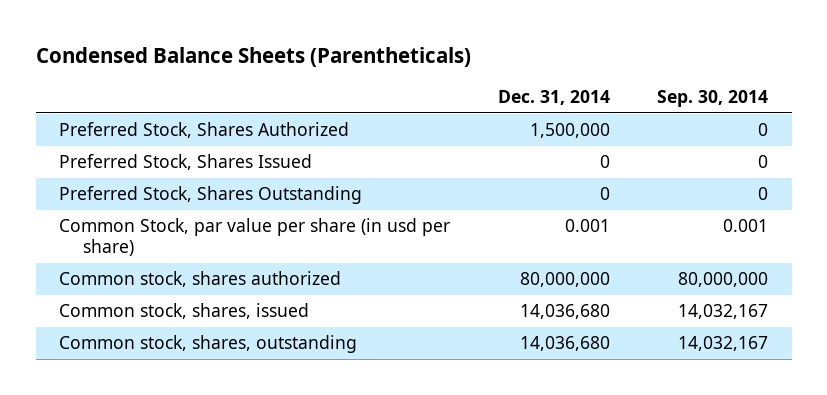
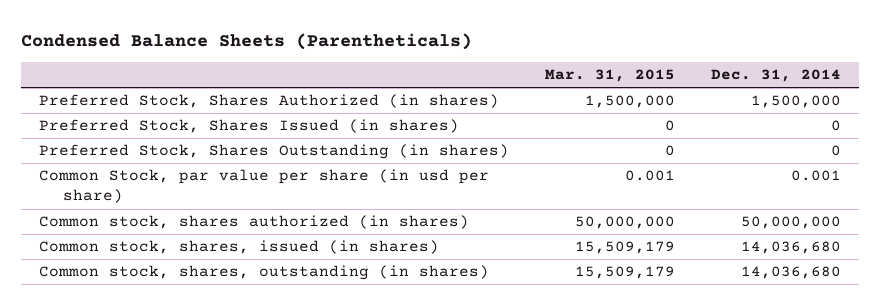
[657,90,769,108] Sep. 30, 2014 -> none
none -> [544,69,675,83] Mar. 31, 2015
[59,122,350,139] Preferred Stock, Shares Authorized -> [38,94,499,109] Preferred Stock, Shares Authorized (in shares)
[59,154,313,171] Preferred Stock, Shares Issued -> [38,119,459,134] Preferred Stock, Shares Issued (in shares)
[59,186,363,205] Preferred Stock, Shares Outstanding -> [38,144,509,160] Preferred Stock, Shares Outstanding (in shares)
[59,271,342,288] Common stock, shares authorized -> [38,215,469,230] Common stock, shares authorized (in shares)
[519,272,610,288] 80,000,000 -> [740,216,841,230] 50,000,000
[59,303,310,320] Common stock, shares, issued -> [38,240,439,255] Common stock, shares, issued (in shares)
[59,335,358,354] Common stock, shares, outstanding -> [38,265,489,281] Common stock, shares, outstanding (in shares)

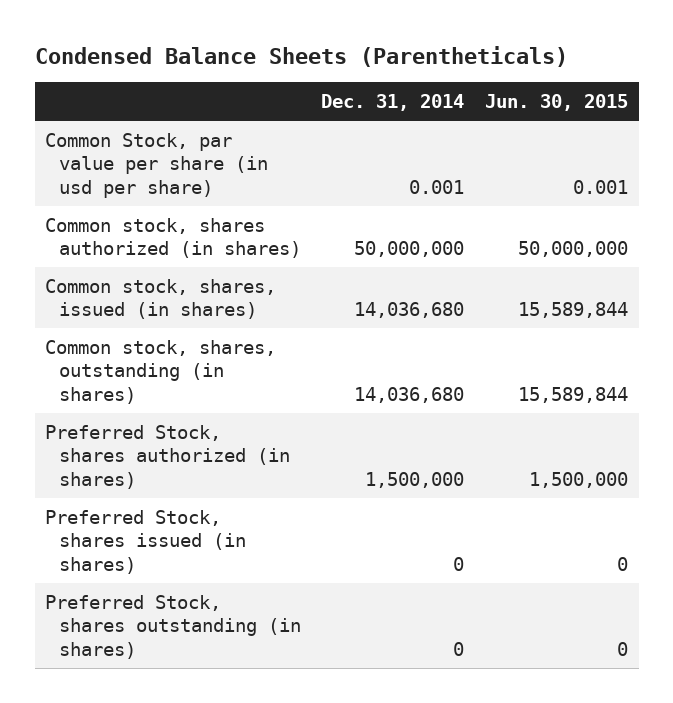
[544,69,675,83] Mar. 31, 2015 -> none
none -> [485,94,629,112] Jun. 30, 2015
[38,94,499,109] Preferred Stock, Shares Authorized (in shares) -> none
[38,119,459,134] Preferred Stock, Shares Issued (in shares) -> none
[38,144,509,160] Preferred Stock, Shares Outstanding (in shares) -> none
none -> [45,424,290,489] Preferred Stock, shares authorized (in shares)
none -> [45,509,246,574] Preferred Stock, shares issued (in shares)
none -> [45,594,301,659] Preferred Stock, shares outstanding (in shares)

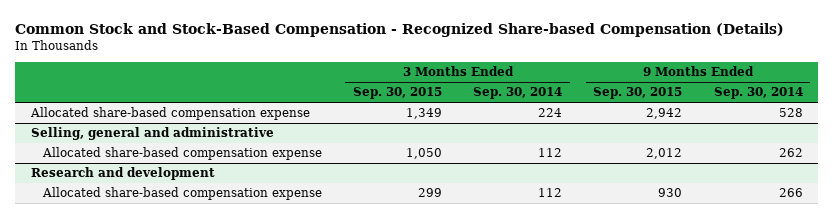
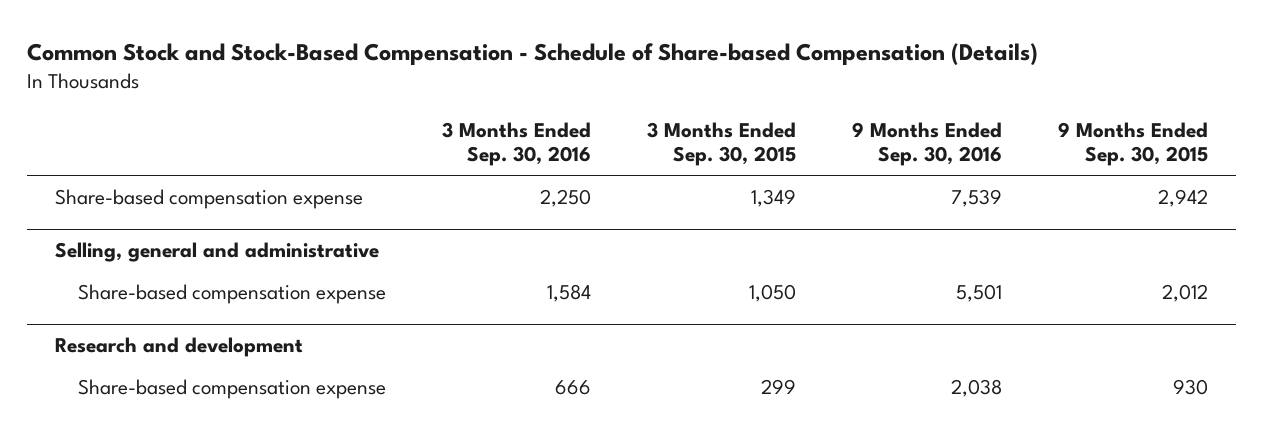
[15,22,785,37] Common Stock and Stock-Based Compensation - Recognized Share-based Compensation (Details) -> [27,42,1039,65] Common Stock and Stock-Based Compensation - Schedule of Share-based Compensation (Details)
[473,87,563,100] Sep. 30, 2014 -> none
[713,87,803,100] Sep. 30, 2014 -> none
none -> [441,121,591,167] 3 Months Ended Sep. 30, 2016
none -> [851,121,1002,167] 9 Months Ended Sep. 30, 2016
[29,107,310,121] Allocated share-based compensation expense -> [55,188,364,209] Share-based compensation expense
[41,147,322,161] Allocated share-based compensation expense -> [77,283,386,304] Share-based compensation expense
[41,187,322,201] Allocated share-based compensation expense -> [77,378,386,399] Share-based compensation expense

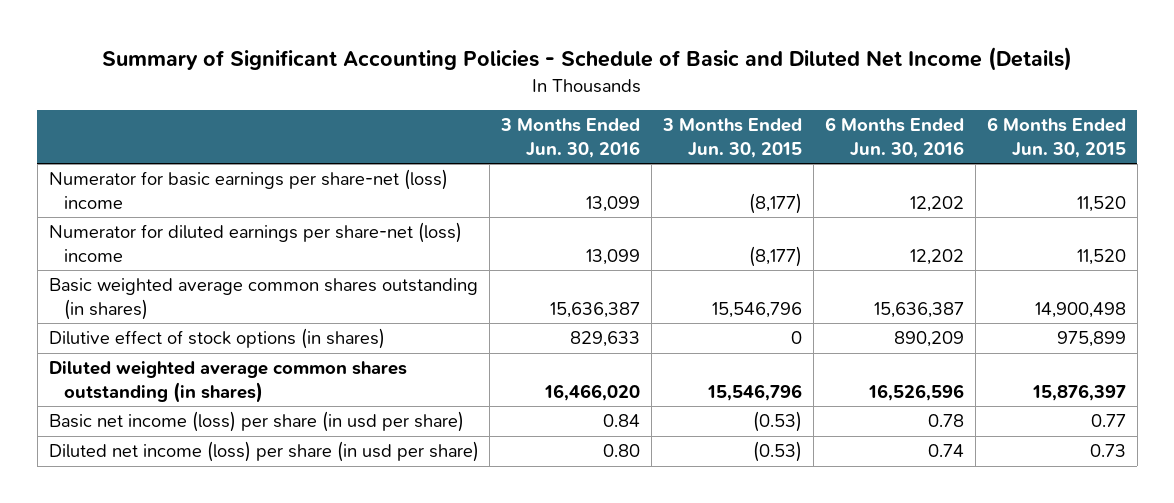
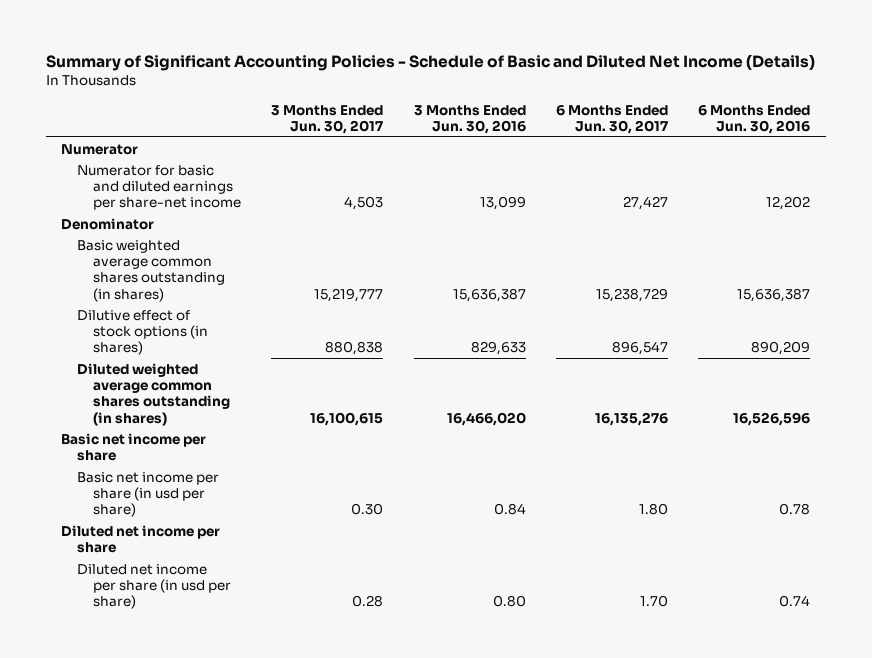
[662,118,803,158] 3 Months Ended Jun. 30, 2015 -> none
[986,117,1126,158] 6 Months Ended Jun. 30, 2015 -> none
none -> [271,104,384,134] 3 Months Ended Jun. 30, 2017
none -> [556,104,669,134] 6 Months Ended Jun. 30, 2017
[48,222,462,262] Numerator for diluted earnings per share-net (loss) income -> none
none -> [61,143,139,155] Numerator
[48,169,448,209] Numerator for basic earnings per share-net (loss) income -> [77,164,241,211] Numerator for basic and diluted earnings per share-net income
none -> [61,217,155,230] Denominator
none -> [61,432,207,461] Basic net income per share
[48,411,464,433] Basic net income (loss) per share (in usd per share) -> [77,471,220,518] Basic net income per share (in usd per share)
none -> [61,524,221,553] Diluted net income per share
[48,441,479,463] Diluted net income (loss) per share (in usd per share) -> [77,563,231,610] Diluted net income per share (in usd per share)

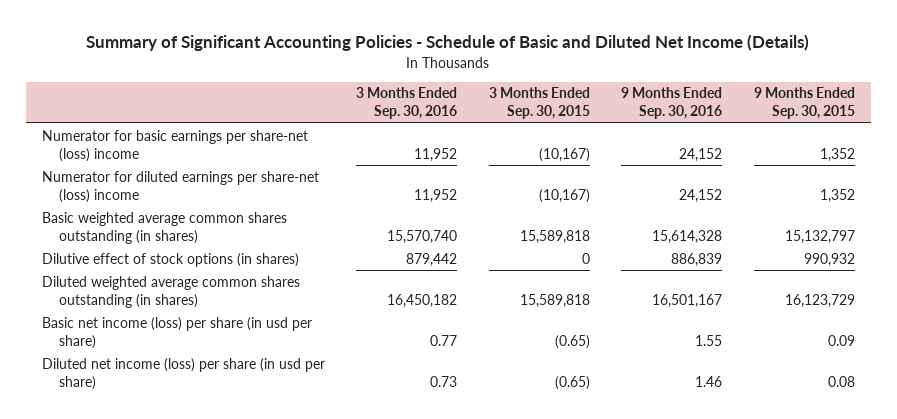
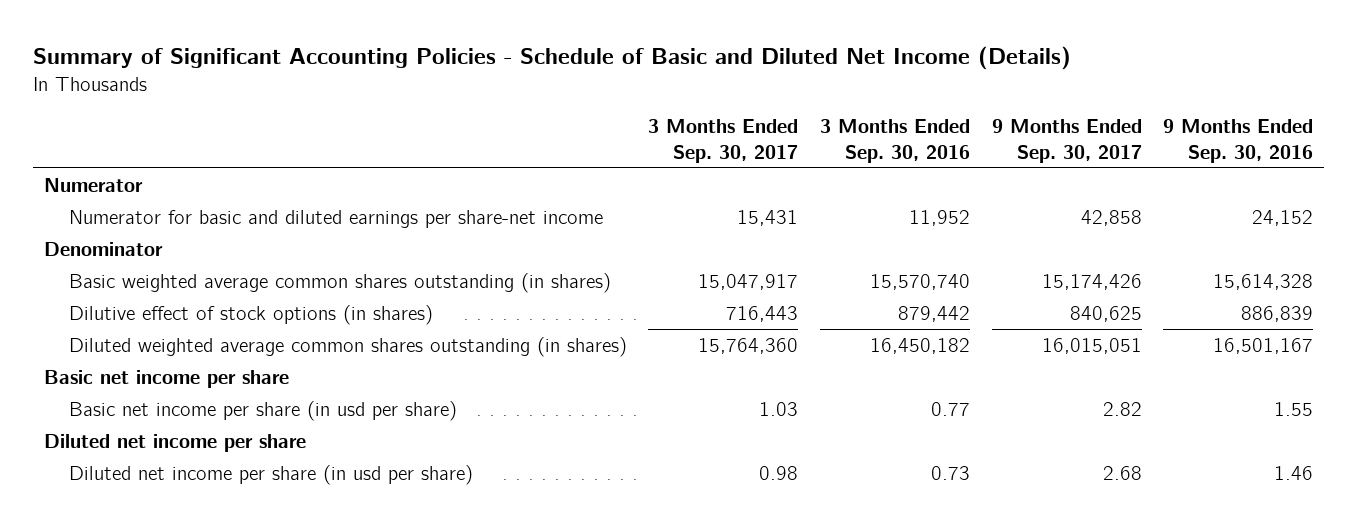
[488,87,590,120] 3 Months Ended Sep. 30, 2015 -> none
[753,87,855,120] 9 Months Ended Sep. 30, 2015 -> none
none -> [648,119,799,164] 3 Months Ended Sep. 30, 2017
none -> [991,119,1142,164] 9 Months Ended Sep. 30, 2017
[41,170,319,203] Numerator for diluted earnings per share-net (loss) income -> none
none -> [43,177,143,192] Numerator
[41,129,308,162] Numerator for basic earnings per share-net (loss) income -> [68,209,603,228] Numerator for basic and diluted earnings per share-net income
none -> [43,241,163,256] Denominator
none -> [43,369,289,388] Basic net income per share
[41,316,312,349] Basic net income (loss) per share (in usd per share) -> [68,400,457,421] Basic net income per share (in usd per share)
none -> [43,433,306,452] Diluted net income per share
[41,357,325,390] Diluted net income (loss) per share (in usd per share) -> [68,464,473,485] Diluted net income per share (in usd per share)

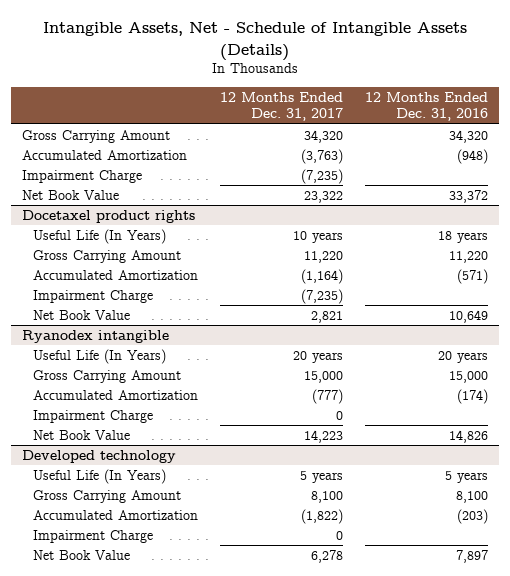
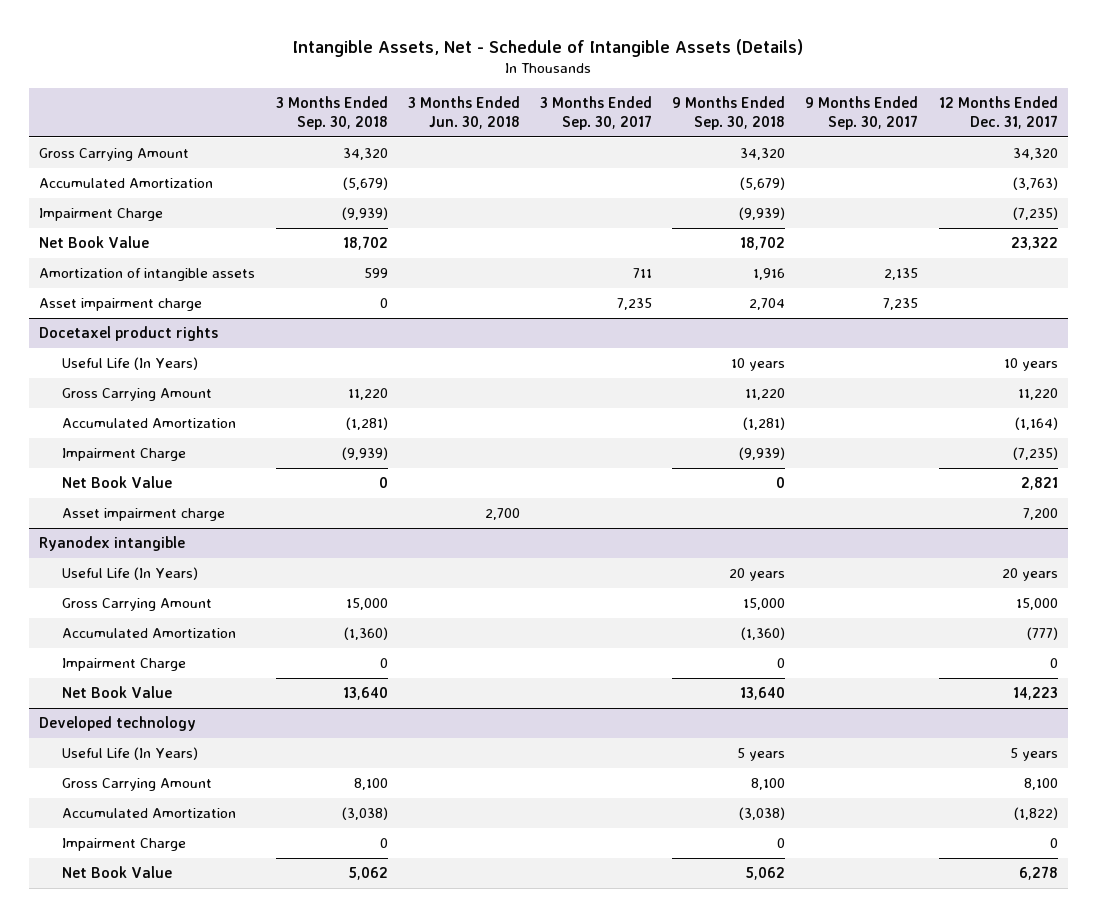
[364,92,488,122] 12 Months Ended Dec. 31, 2016 -> none
none -> [275,96,388,130] 3 Months Ended Sep. 30, 2018
none -> [407,96,520,129] 3 Months Ended Jun. 30, 2018
none -> [539,96,652,130] 3 Months Ended Sep. 30, 2017
none -> [672,96,786,130] 9 Months Ended Sep. 30, 2018
none -> [805,96,919,130] 9 Months Ended Sep. 30, 2017
none -> [39,268,256,282] Amortization of intangible assets
none -> [39,298,203,312] Asset impairment charge
none -> [61,508,225,522] Asset impairment charge

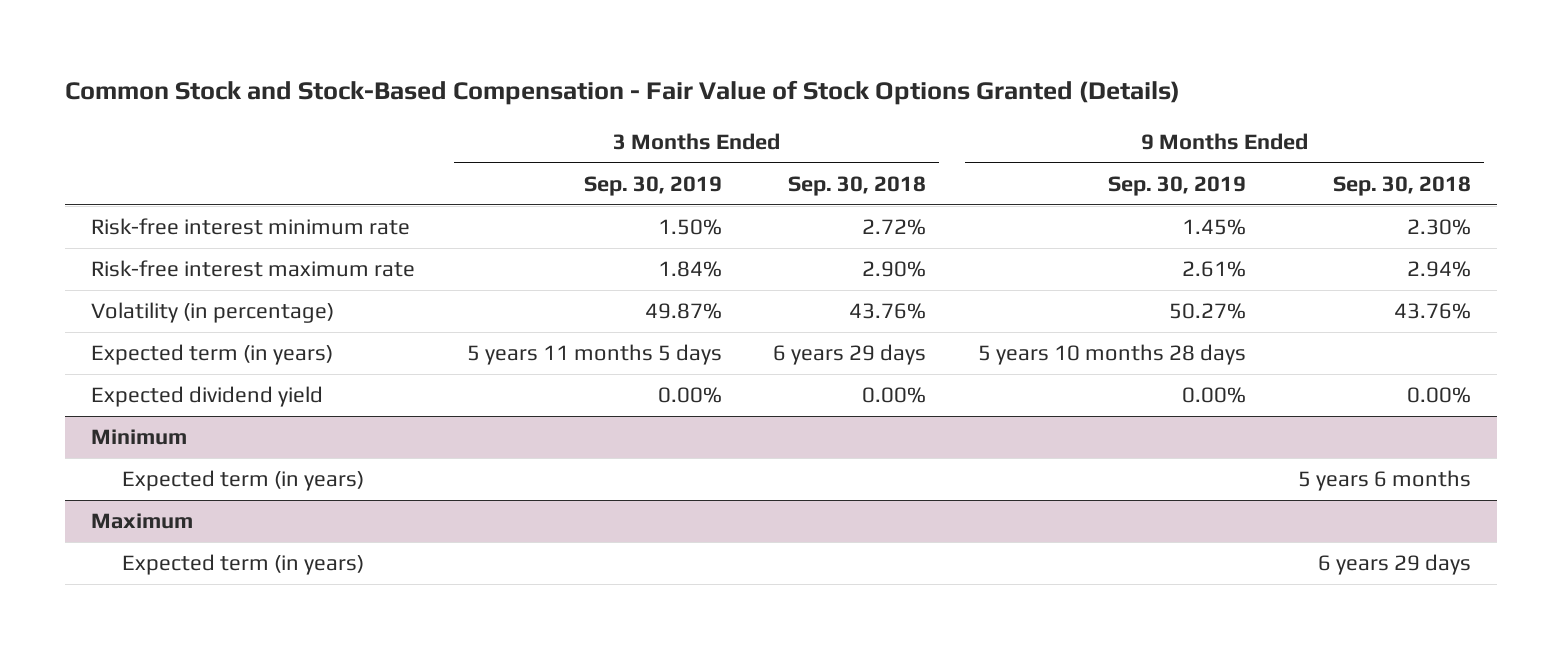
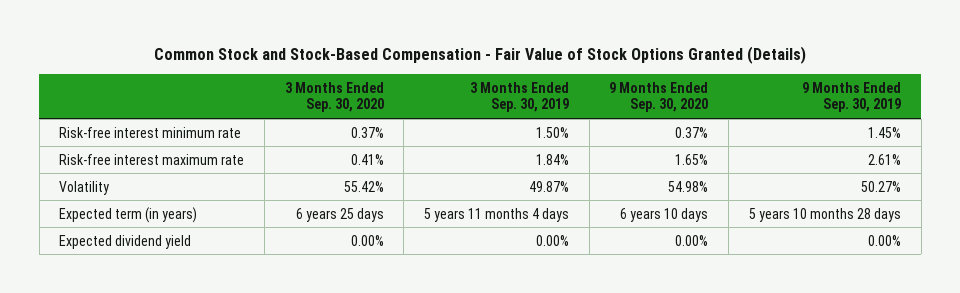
[788,175,927,196] Sep. 30, 2018 -> none
[1333,175,1472,196] Sep. 30, 2018 -> none
none -> [284,81,384,113] 3 Months Ended Sep. 30, 2020
none -> [609,81,709,113] 9 Months Ended Sep. 30, 2020
[90,302,334,324] Volatility (in percentage) -> [59,180,110,195] Volatility
[466,344,722,366] 5 years 11 months 5 days -> [424,207,570,222] 5 years 11 months 4 days
[90,429,187,446] Minimum -> none
[121,470,364,492] Expected term (in years) -> none
[90,513,193,530] Maximum -> none
[121,554,364,576] Expected term (in years) -> none

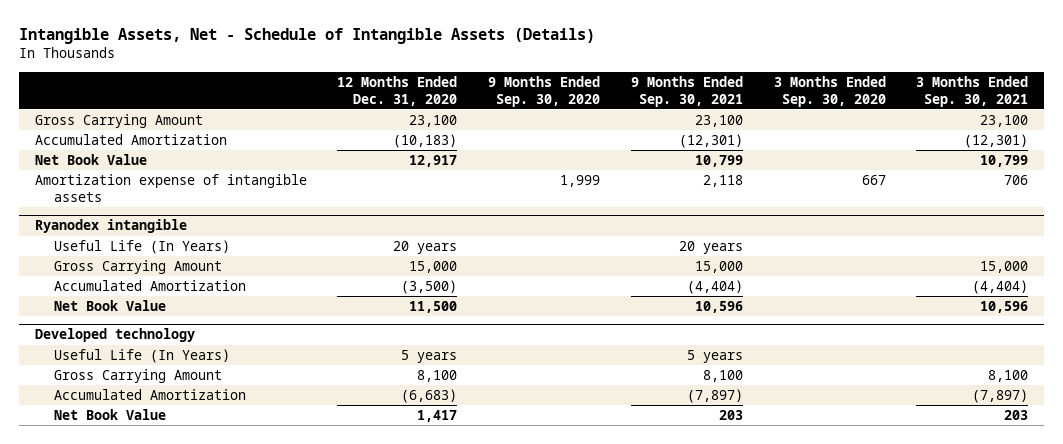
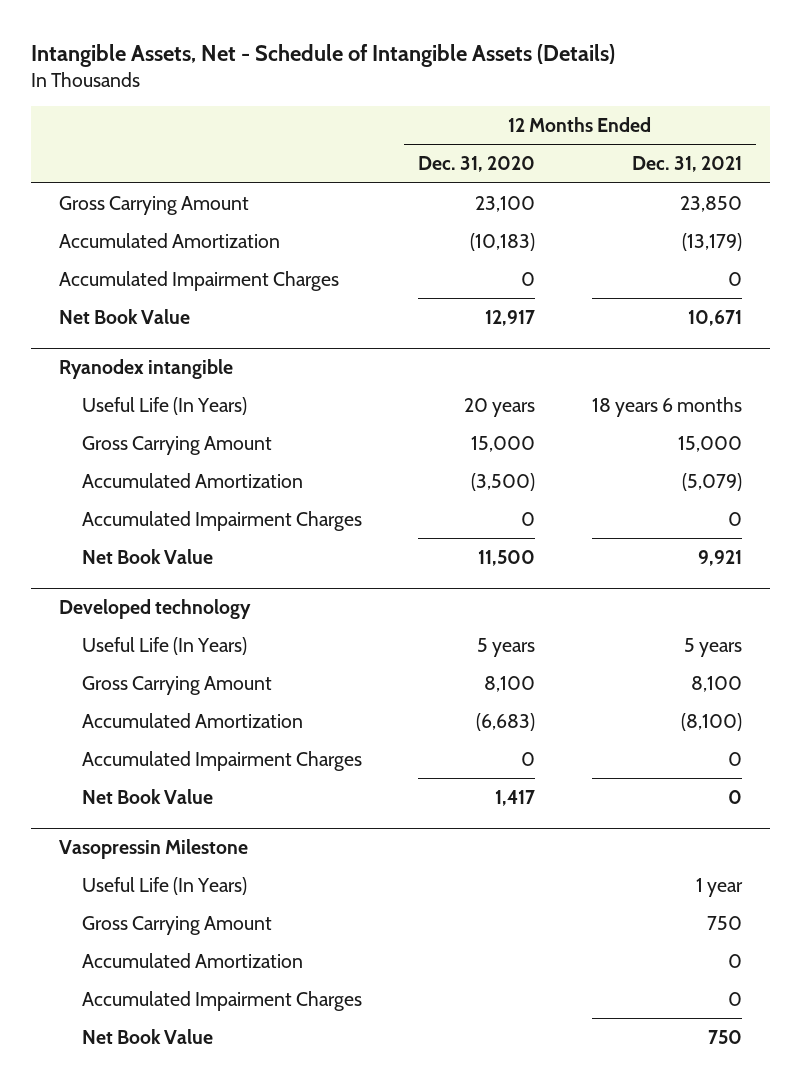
[488,75,601,107] 9 Months Ended Sep. 30, 2020 -> none
[630,75,743,107] 9 Months Ended Sep. 30, 2021 -> none
[773,75,886,107] 3 Months Ended Sep. 30, 2020 -> none
[916,75,1029,107] 3 Months Ended Sep. 30, 2021 -> none
none -> [631,156,742,173] Dec. 31, 2021
none -> [59,270,340,291] Accumulated Impairment Charges
[34,173,307,202] Amortization expense of intangible assets -> none
none -> [82,510,363,531] Accumulated Impairment Charges
none -> [82,750,363,771] Accumulated Impairment Charges
none -> [59,839,249,860] Vasopressin Milestone
none -> [82,876,248,895] Useful Life (In Years)
none -> [82,915,273,935] Gross Carrying Amount
none -> [82,952,304,968] Accumulated Amortization
none -> [82,990,363,1011] Accumulated Impairment Charges
none -> [82,1028,214,1044] Net Book Value

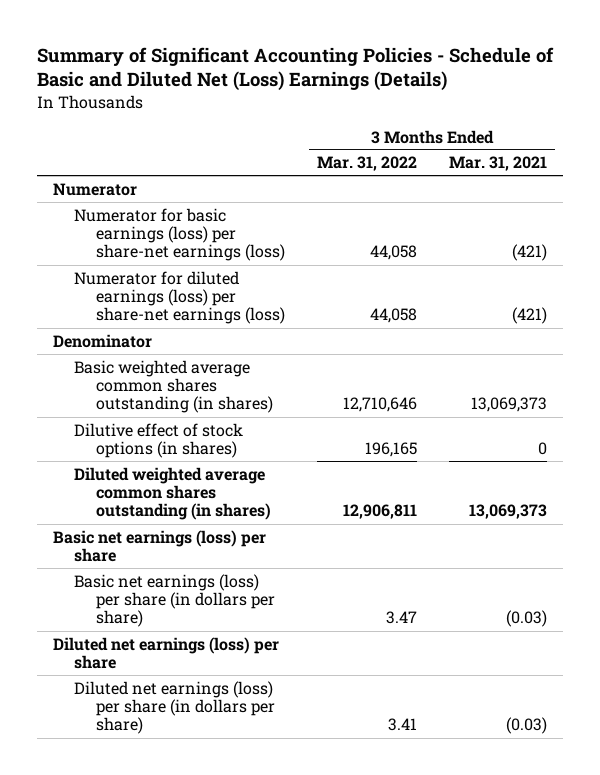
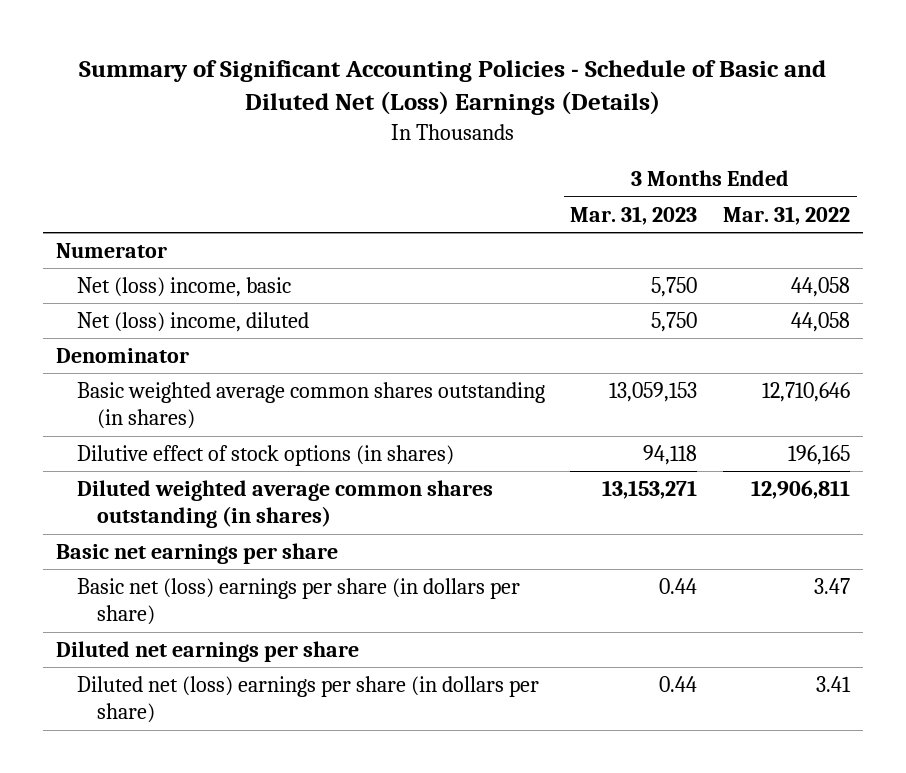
[449,156,548,172] Mar. 31, 2021 -> none
none -> [570,205,698,225] Mar. 31, 2023
[74,207,285,262] Numerator for basic earnings (loss) per share-net earnings (loss) -> [76,277,291,298] Net (loss) income, basic
[74,270,285,325] Numerator for diluted earnings (loss) per share-net earnings (loss) -> [76,312,309,333] Net (loss) income, diluted
[52,529,266,563] Basic net earnings (loss) per share -> [56,543,339,565] Basic net earnings per share
[74,573,275,628] Basic net earnings (loss) per share (in dollars per share) -> [76,578,520,626] Basic net (loss) earnings per share (in dollars per share)
[52,636,279,670] Diluted net earnings (loss) per share -> [56,641,360,663] Diluted net earnings per share
[74,680,275,735] Diluted net earnings (loss) per share (in dollars per share) -> [76,676,539,724] Diluted net (loss) earnings per share (in dollars per share)

